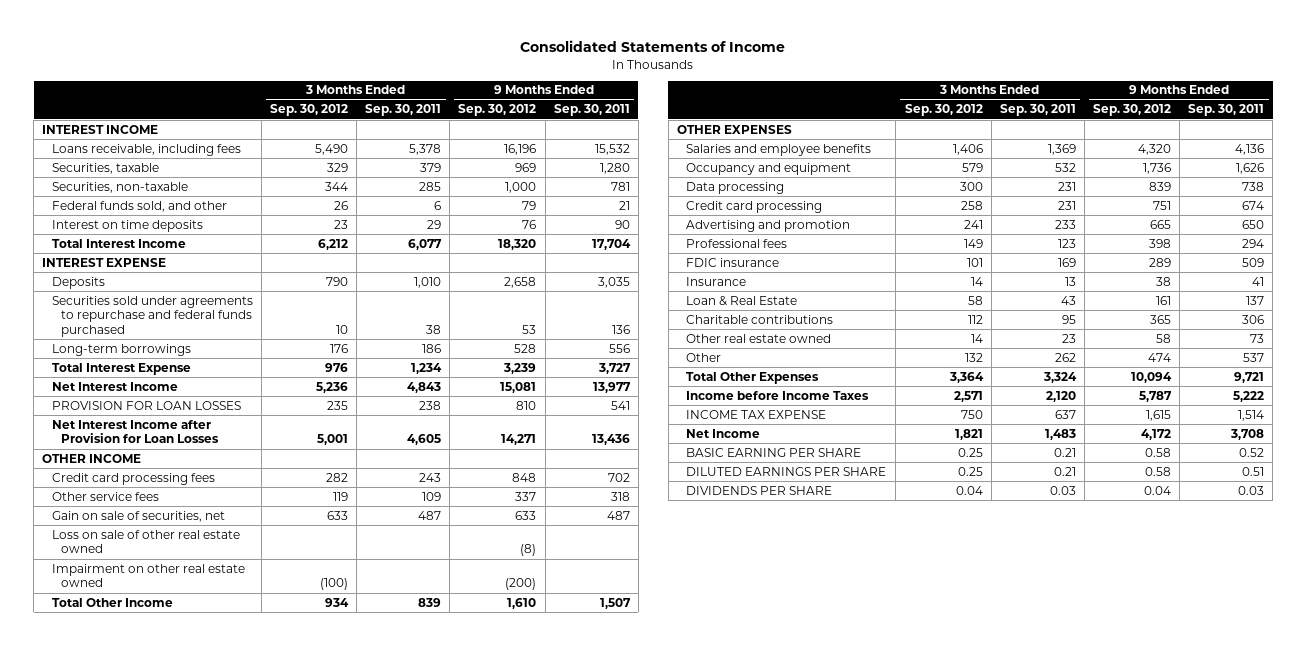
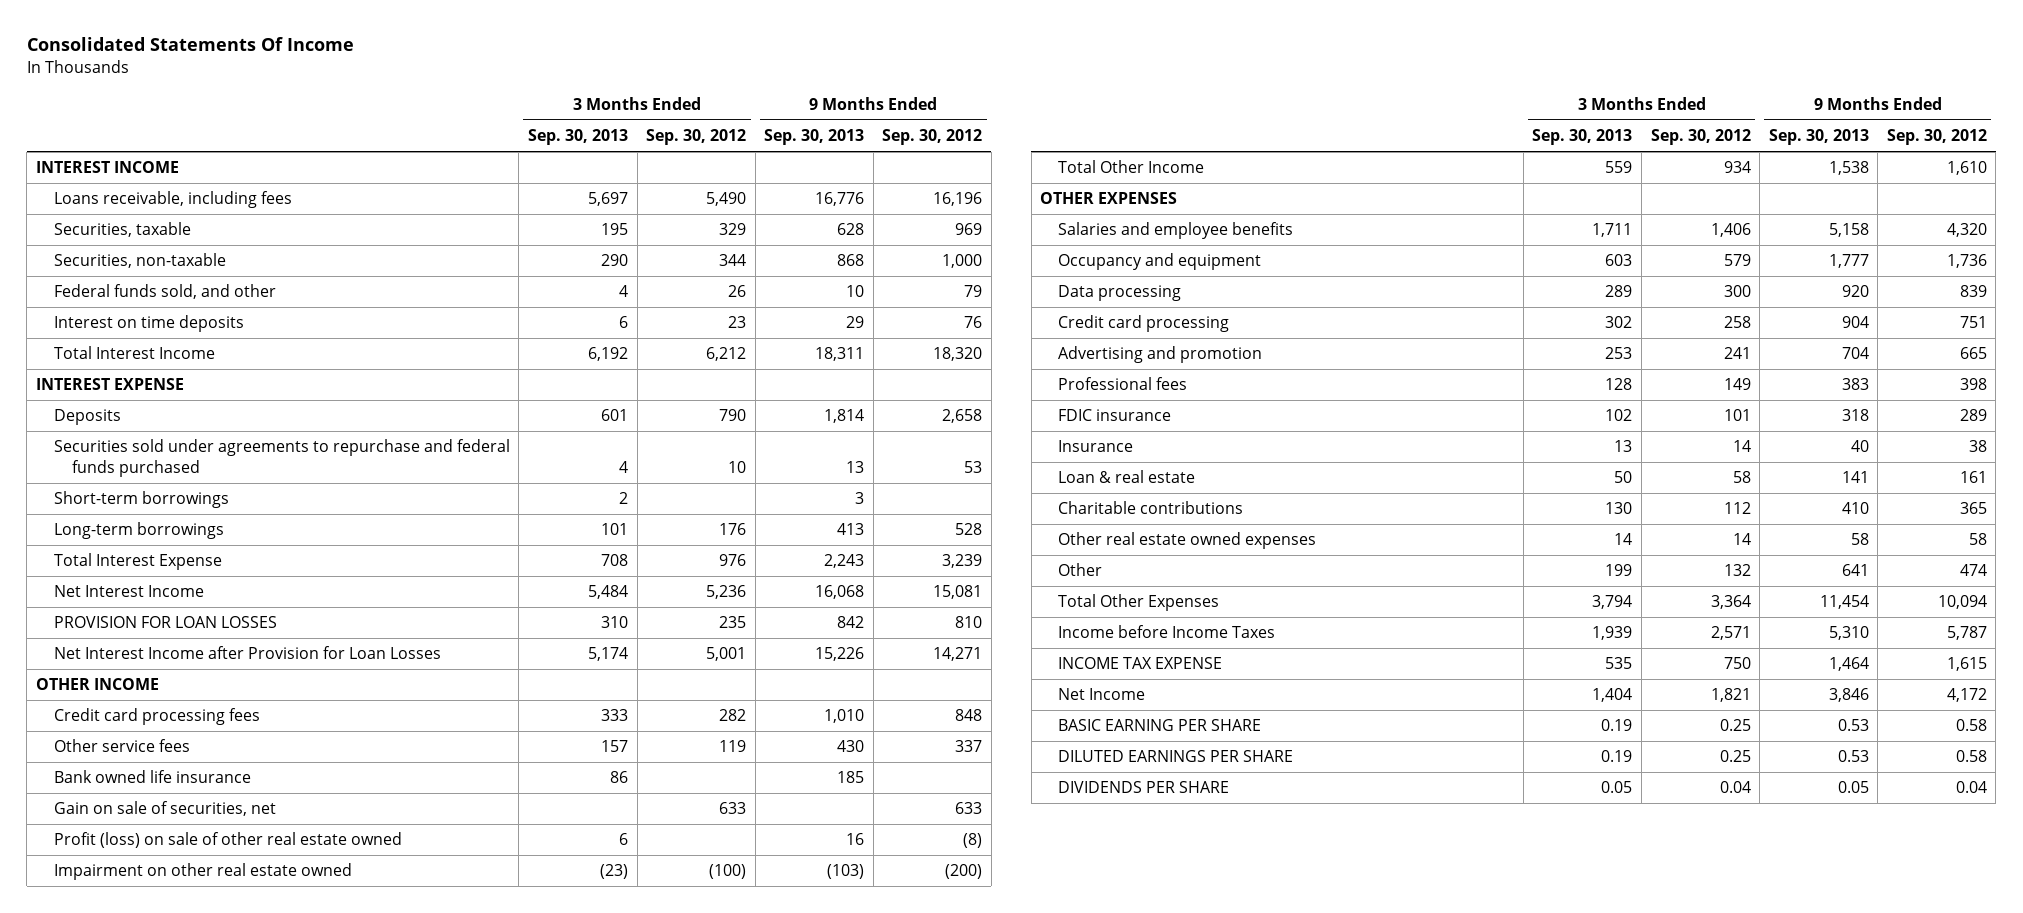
[520,40,786,53] Consolidated Statements of Income -> [26,37,354,52] Consolidated Statements Of Income
[365,104,442,117] Sep. 30, 2011 -> none
[553,104,630,117] Sep. 30, 2011 -> none
none -> [528,129,629,146] Sep. 30, 2013
none -> [764,129,865,146] Sep. 30, 2013
none -> [53,491,229,509] Short-term borrowings
none -> [53,770,251,784] Bank owned life insurance
[51,529,240,554] Loss on sale of other real estate owned -> [53,832,402,849] Profit (loss) on sale of other real estate owned
[686,295,798,306] Loan & Real Estate -> [1058,470,1196,484] Loan & real estate
[686,333,832,343] Other real estate owned -> [1058,532,1317,550] Other real estate owned expenses

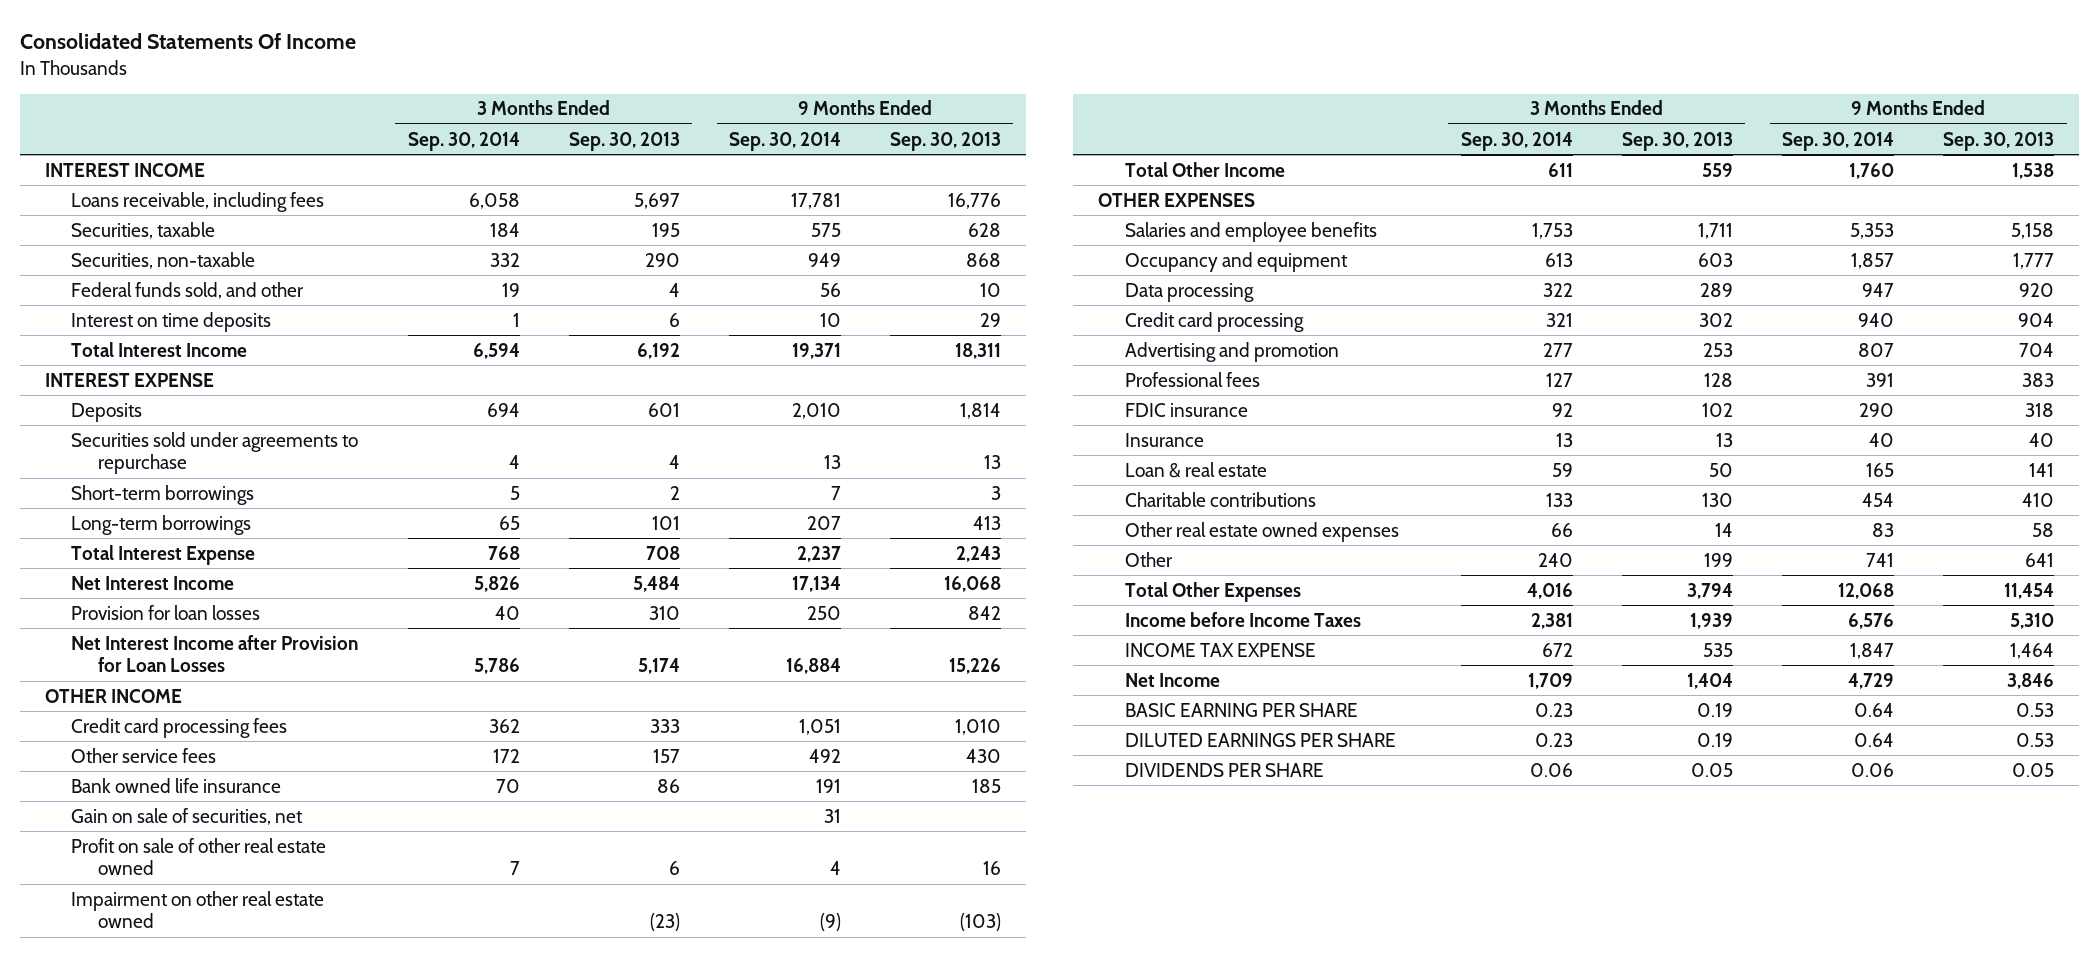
[646,129,747,146] Sep. 30, 2012 -> none
[882,129,983,146] Sep. 30, 2012 -> none
none -> [407,131,520,151] Sep. 30, 2014
none -> [728,131,841,151] Sep. 30, 2014
[53,439,510,477] Securities sold under agreements to repurchase and federal funds purchased -> [71,431,359,475] Securities sold under agreements to repurchase
[53,616,277,629] PROVISION FOR LOAN LOSSES -> [71,604,261,620] Provision for loan losses
[53,832,402,849] Profit (loss) on sale of other real estate owned -> [71,837,327,876] Profit on sale of other real estate owned

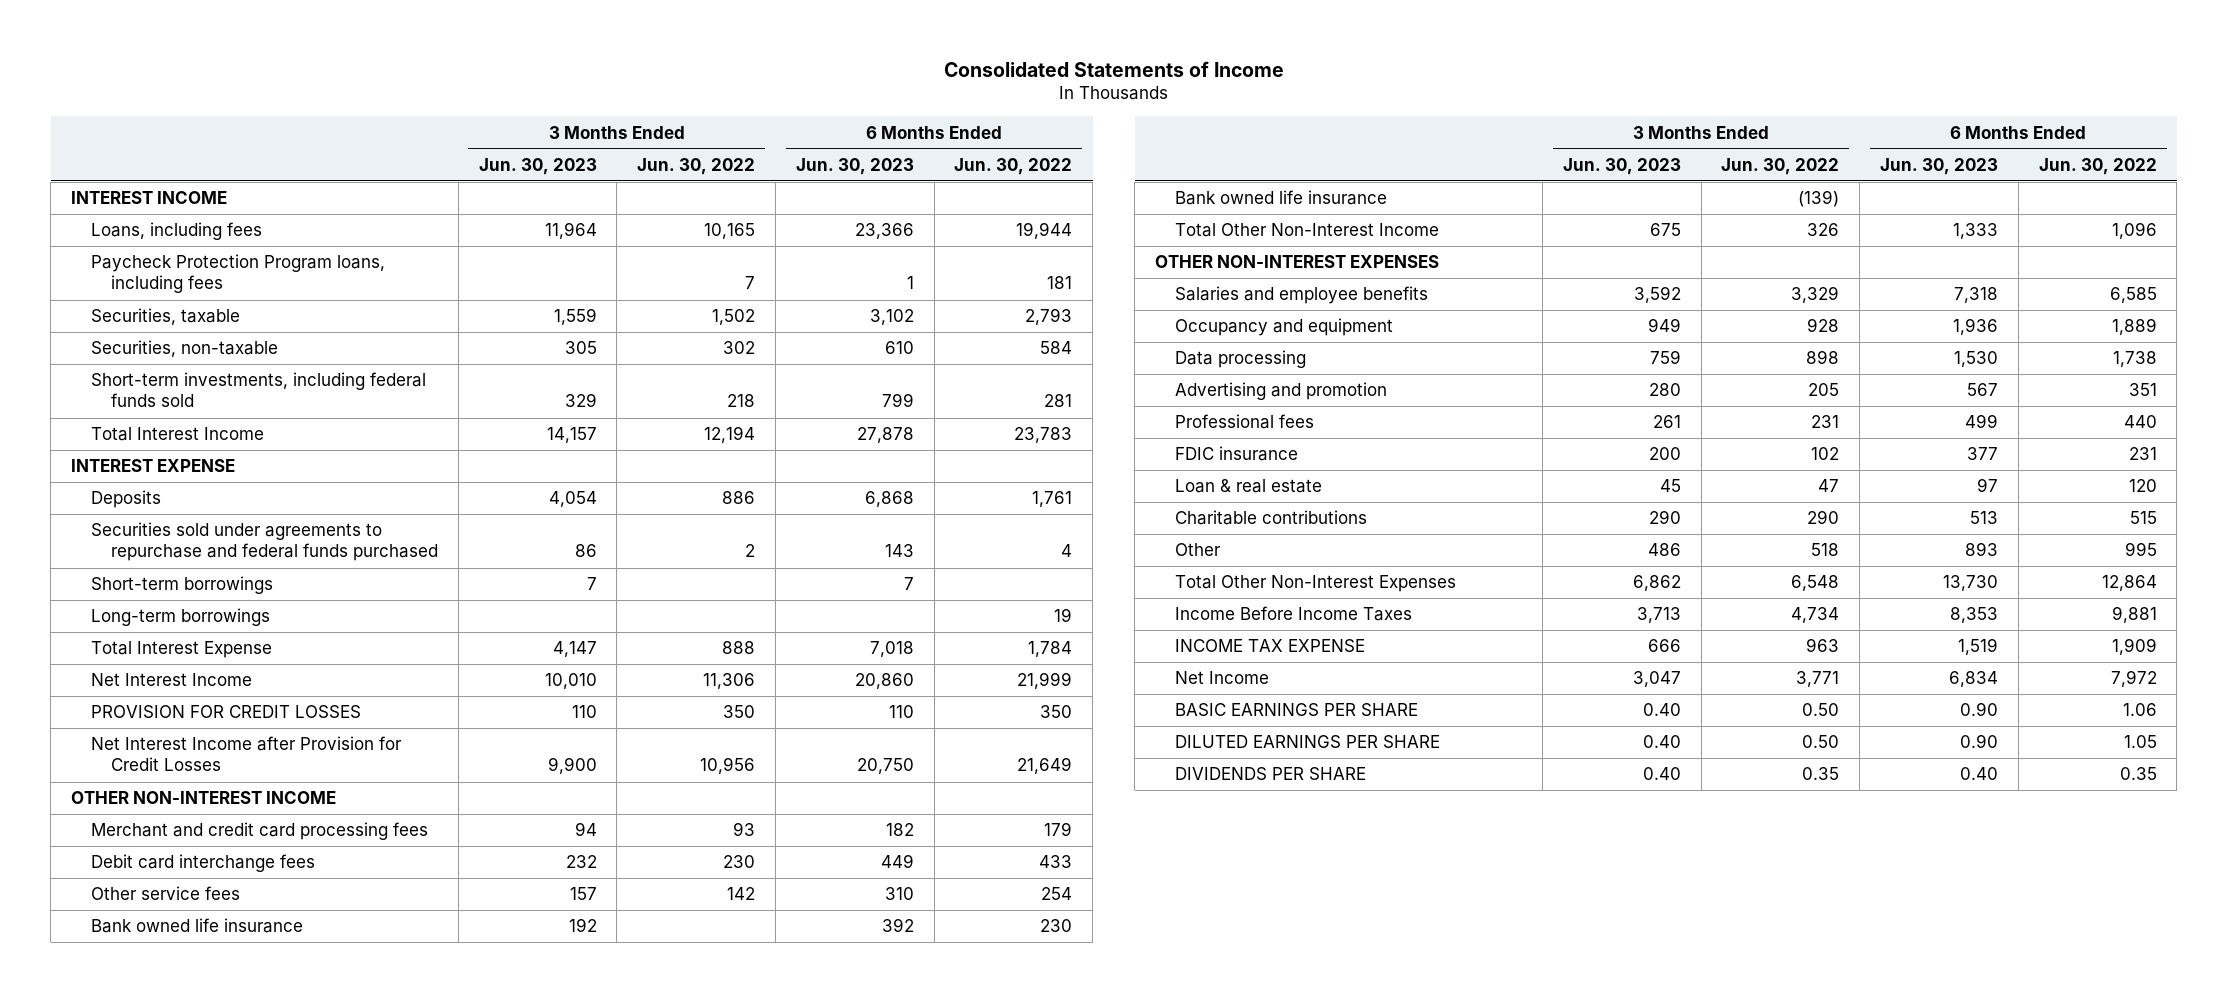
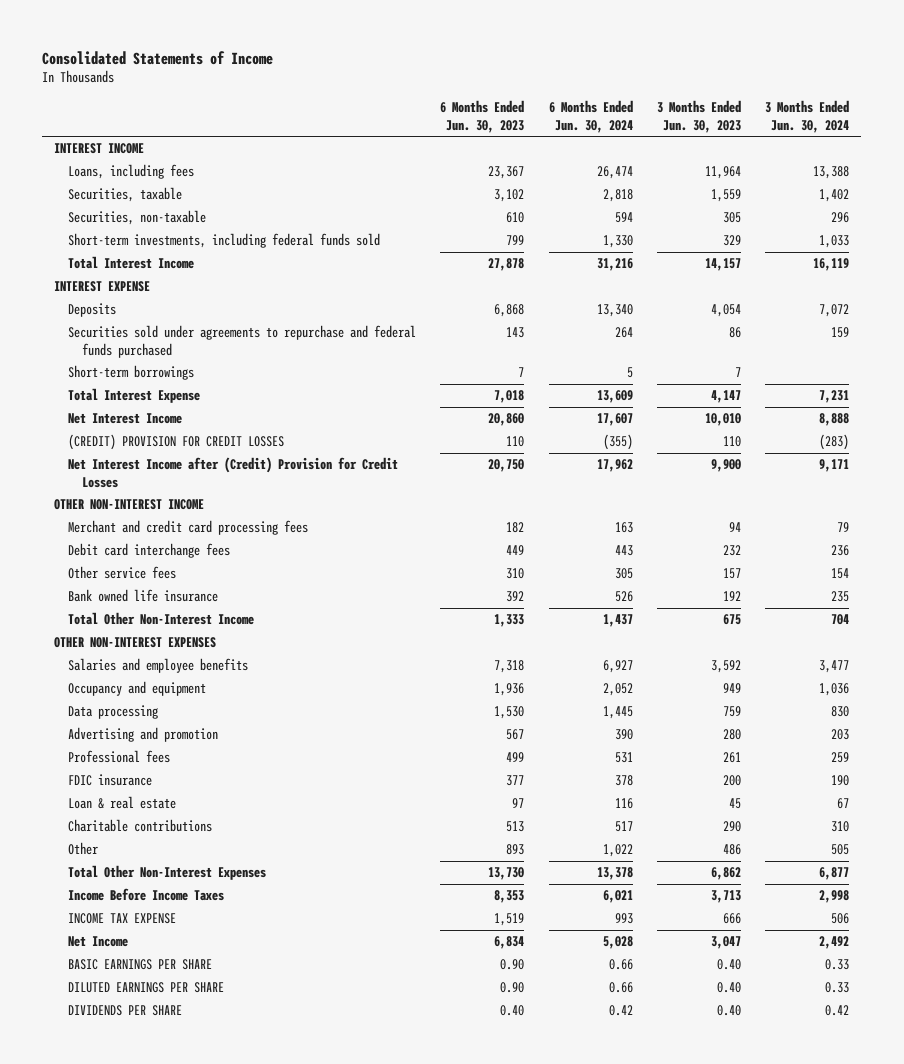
[637,157,756,175] Jun. 30, 2022 -> none
[954,157,1073,175] Jun. 30, 2022 -> none
none -> [548,100,633,133] 6 Months Ended Jun. 30, 2024
none -> [765,100,850,133] 3 Months Ended Jun. 30, 2024
[90,254,385,294] Paycheck Protection Program loans, including fees -> none
[854,223,914,240] 23,366 -> [488,166,525,180] 23,367
[90,608,270,627] Long-term borrowings -> none
[90,705,361,719] PROVISION FOR CREDIT LOSSES -> [68,434,285,451] (CREDIT) PROVISION FOR CREDIT LOSSES
[90,736,402,772] Net Interest Income after Provision for Credit Losses -> [68,457,399,488] Net Interest Income after (Credit) Provision for Credit Losses
[1175,190,1388,206] Bank owned life insurance -> none

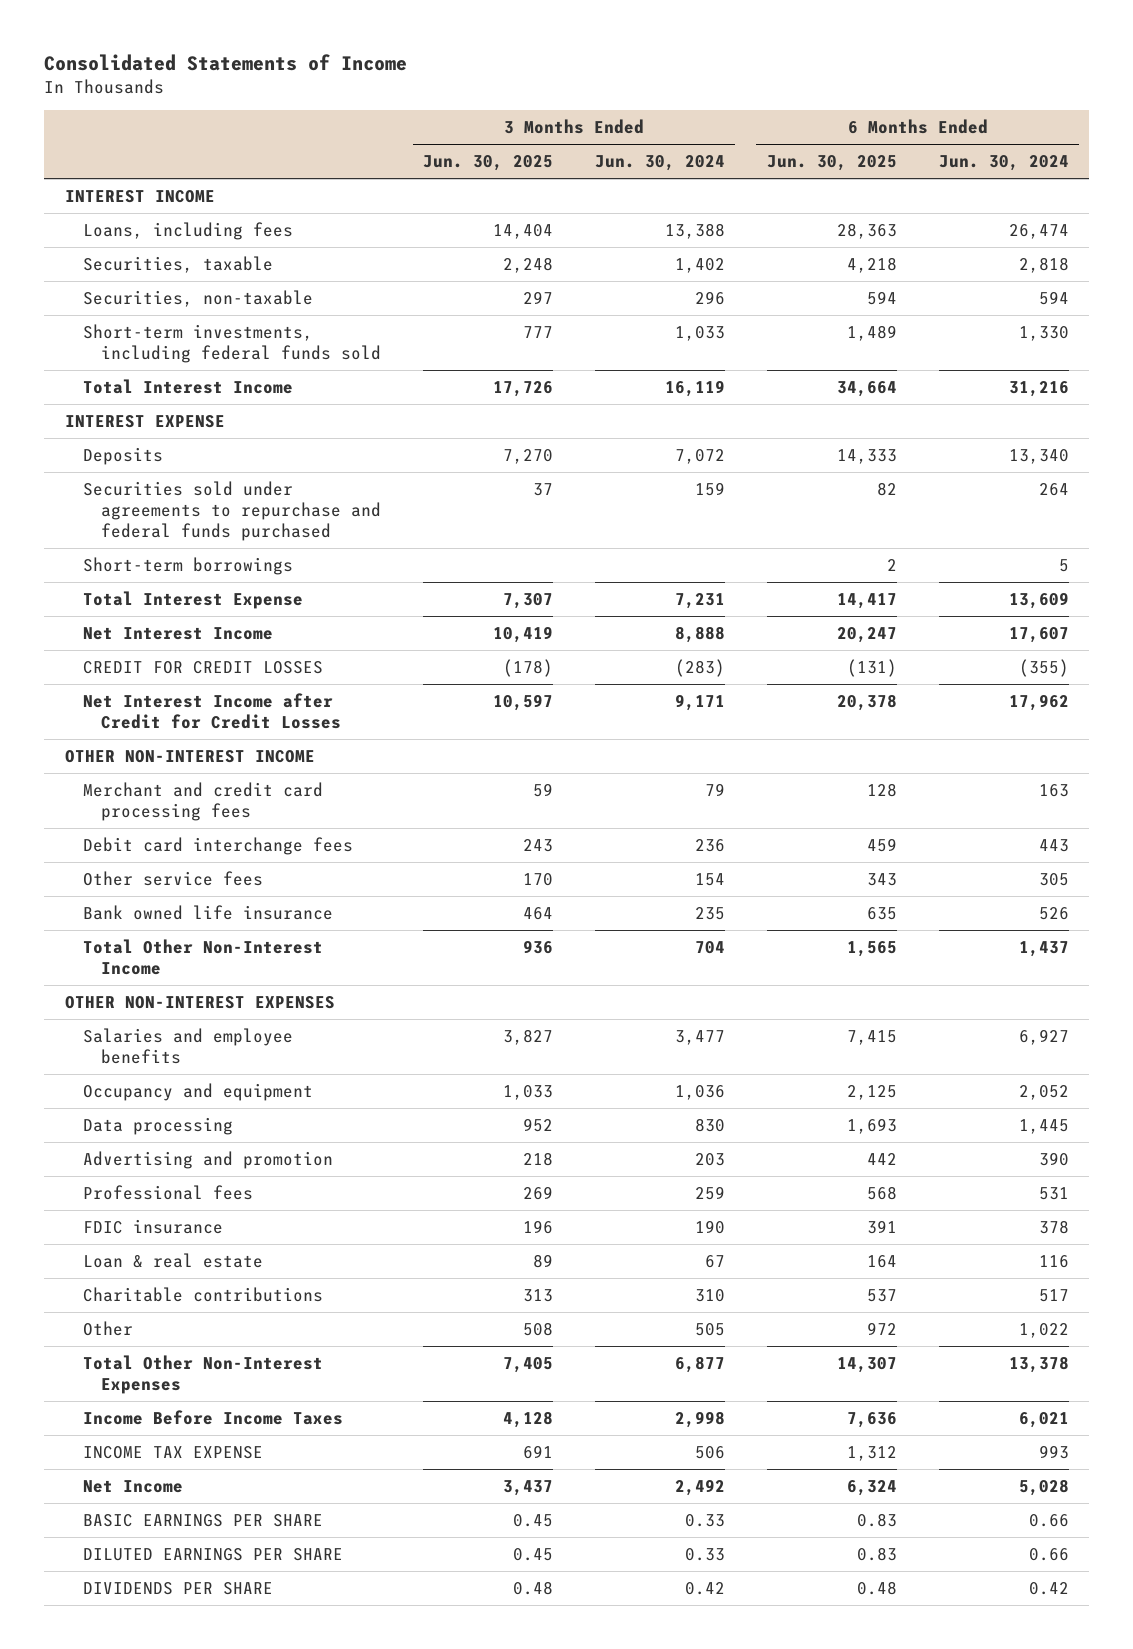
[440,100,525,133] 6 Months Ended Jun. 30, 2023 -> none
[656,100,741,133] 3 Months Ended Jun. 30, 2023 -> none
none -> [423,155,554,172] Jun. 30, 2025
none -> [766,155,897,172] Jun. 30, 2025
[68,434,285,451] (CREDIT) PROVISION FOR CREDIT LOSSES -> [82,661,323,675] CREDIT FOR CREDIT LOSSES
[68,457,399,488] Net Interest Income after (Credit) Provision for Credit Losses -> [82,693,342,729] Net Interest Income after Credit for Credit Losses

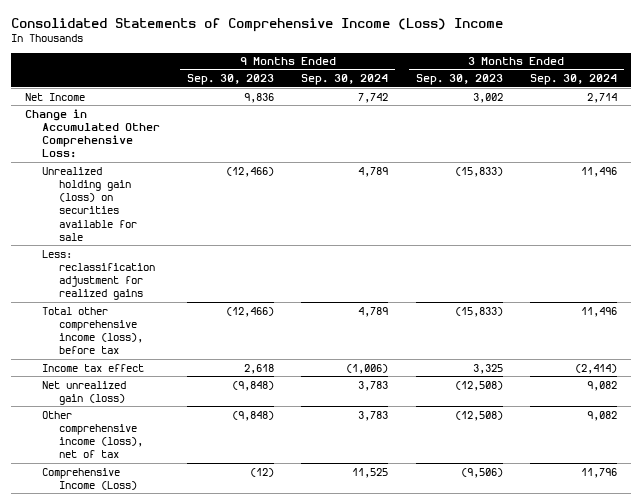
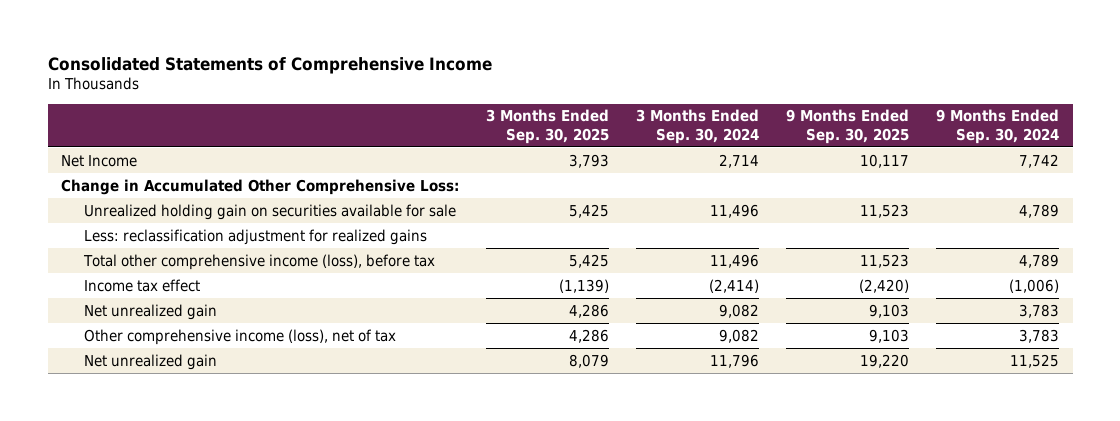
[10,17,503,32] Consolidated Statements of Comprehensive Income (Loss) Income -> [47,56,492,74] Consolidated Statements of Comprehensive Income
[187,74,275,86] Sep. 30, 2023 -> none
[415,74,503,86] Sep. 30, 2023 -> none
none -> [486,109,610,144] 3 Months Ended Sep. 30, 2025
none -> [786,109,910,144] 9 Months Ended Sep. 30, 2025
[41,166,137,241] Unrealized holding gain (loss) on securities available for sale -> [83,203,456,220] Unrealized holding gain on securities available for sale
[41,380,126,405] Net unrealized gain (loss) -> [83,303,217,320] Net unrealized gain
[41,467,137,490] Comprehensive Income (Loss) -> [83,353,217,370] Net unrealized gain

